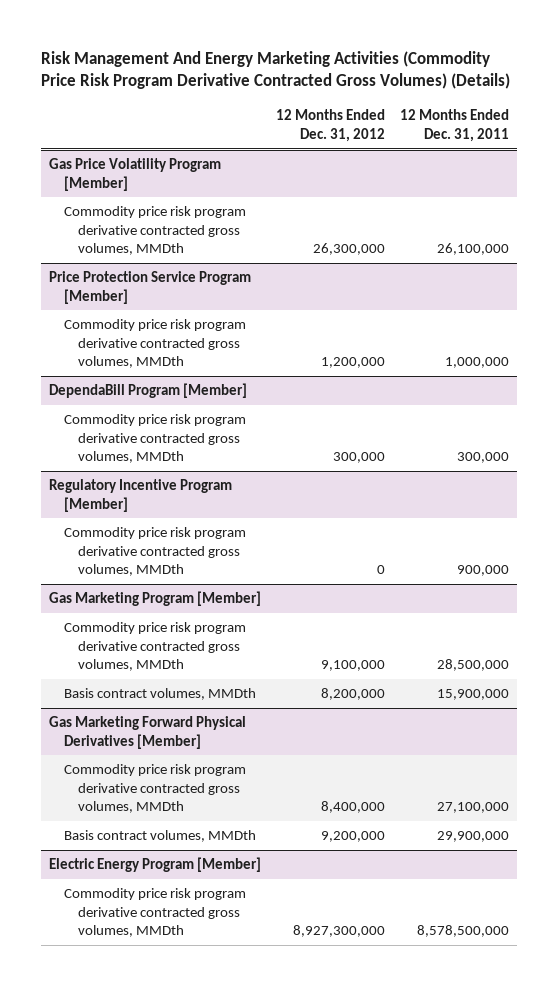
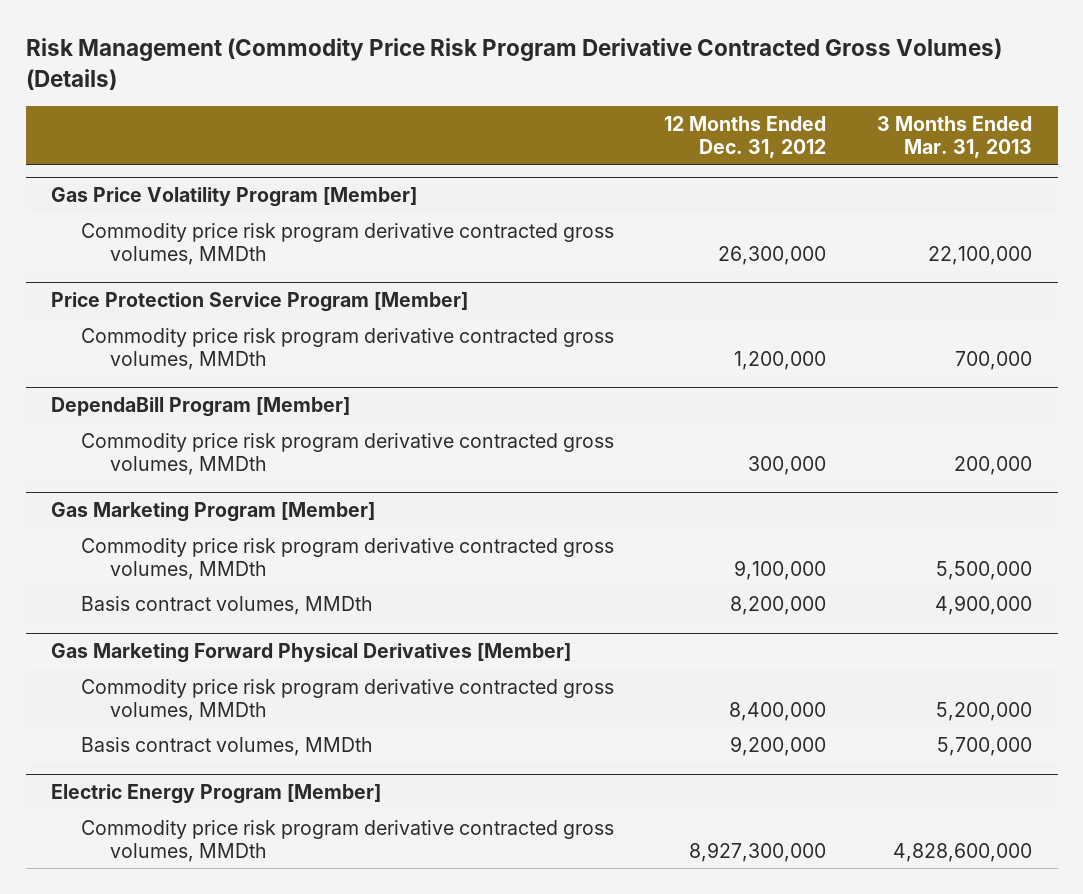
[41,50,511,90] Risk Management And Energy Marketing Activities (Commodity Price Risk Program Derivative Contracted Gross Volumes) (Details) -> [25,38,1002,90] Risk Management (Commodity Price Risk Program Derivative Contracted Gross Volumes) (Details)
[400,109,510,142] 12 Months Ended Dec. 31, 2011 -> none
none -> [877,116,1033,158] 3 Months Ended Mar. 31, 2013
[48,479,232,512] Regulatory Incentive Program [Member] -> none
[63,527,246,577] Commodity price risk program derivative contracted gross volumes, MMDth -> none

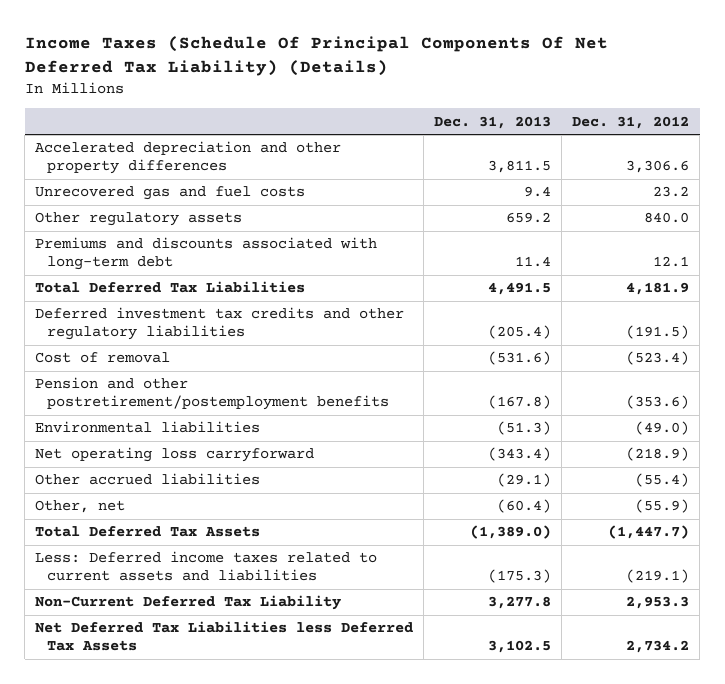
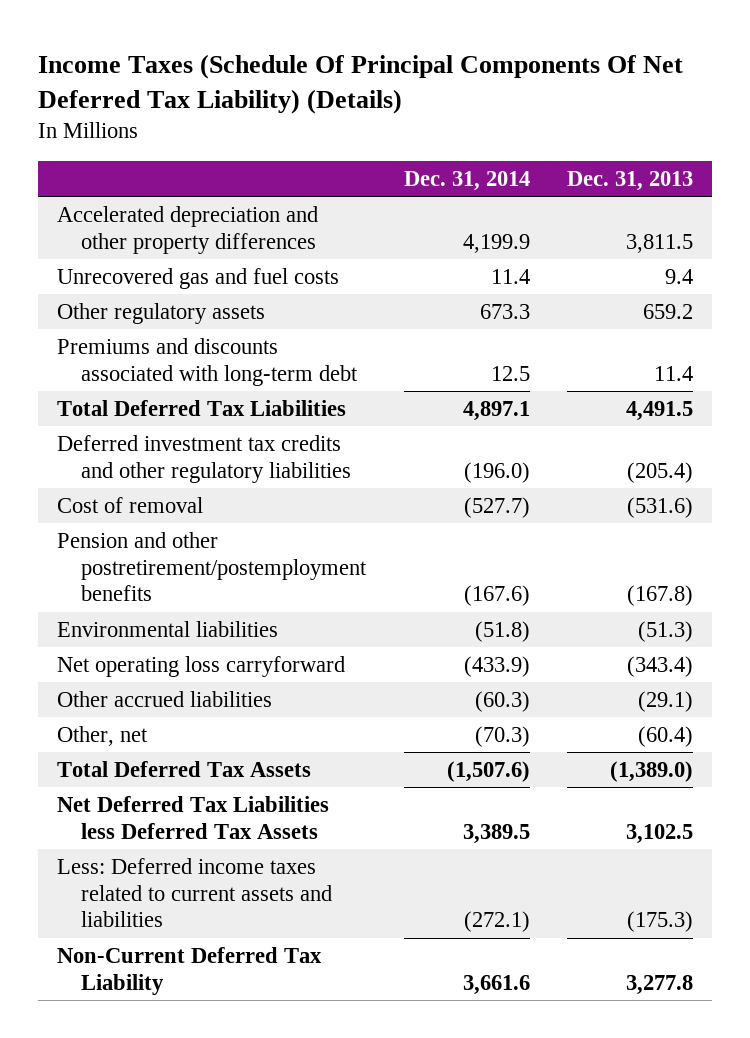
[572,115,690,129] Dec. 31, 2012 -> none
none -> [403,170,530,191] Dec. 31, 2014
[35,621,414,652] Net Deferred Tax Liabilities less Deferred Tax Assets -> [57,796,330,839] Net Deferred Tax Liabilities less Deferred Tax Assets

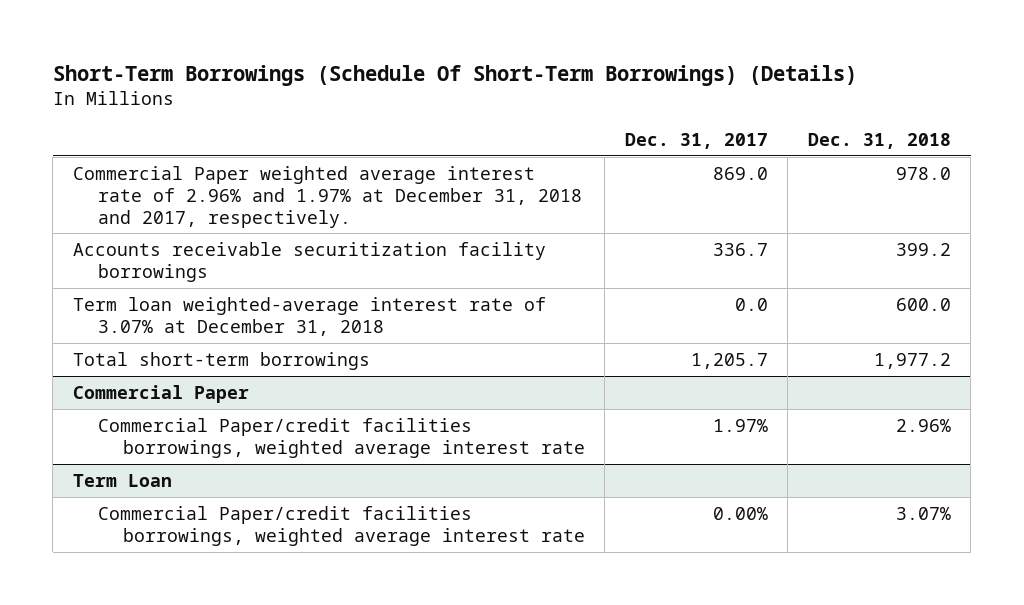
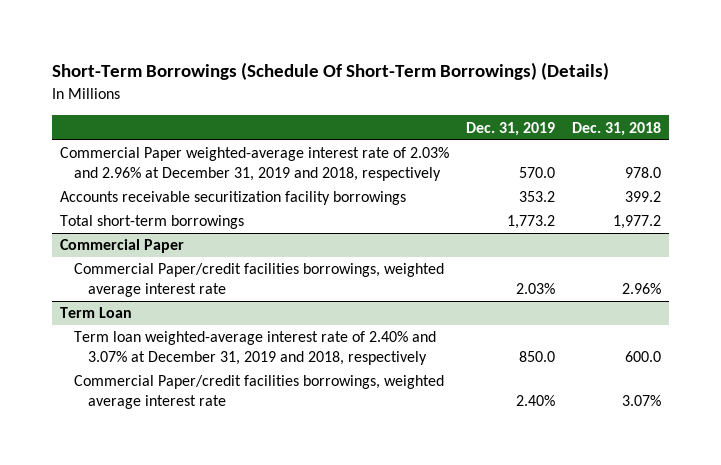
[624,132,768,149] Dec. 31, 2017 -> none
none -> [466,121,556,136] Dec. 31, 2019
[72,165,582,228] Commercial Paper weighted average interest rate of 2.96% and 1.97% at December 31, 2018 and 2017, respectively. -> [60,147,450,181] Commercial Paper weighted-average interest rate of 2.03% and 2.96% at December 31, 2019 and 2018, respectively
[72,296,546,336] Term loan weighted-average interest rate of 3.07% at December 31, 2018 -> none
none -> [74,331,437,365] Term loan weighted-average interest rate of 2.40% and 3.07% at December 31, 2019 and 2018, respectively

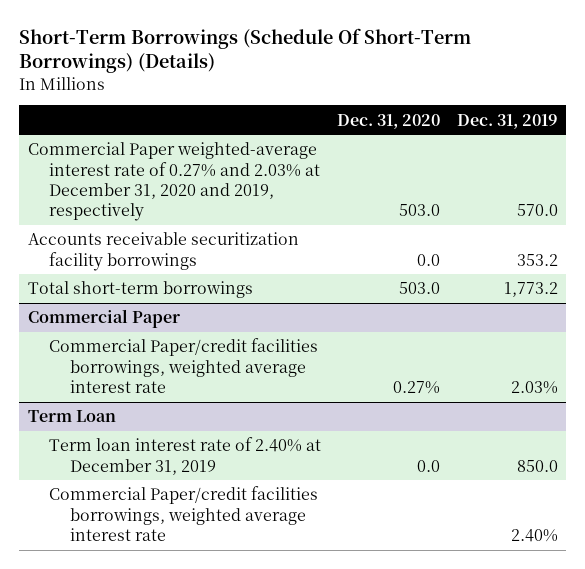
[571,121,661,136] Dec. 31, 2018 -> none
none -> [337,113,441,129] Dec. 31, 2020
[60,147,450,181] Commercial Paper weighted-average interest rate of 2.03% and 2.96% at December 31, 2019 and 2018, respectively -> [27,142,320,222] Commercial Paper weighted-average interest rate of 0.27% and 2.03% at December 31, 2020 and 2019, respectively
[74,331,437,365] Term loan weighted-average interest rate of 2.40% and 3.07% at December 31, 2019 and 2018, respectively -> [48,437,321,475] Term loan interest rate of 2.40% at December 31, 2019

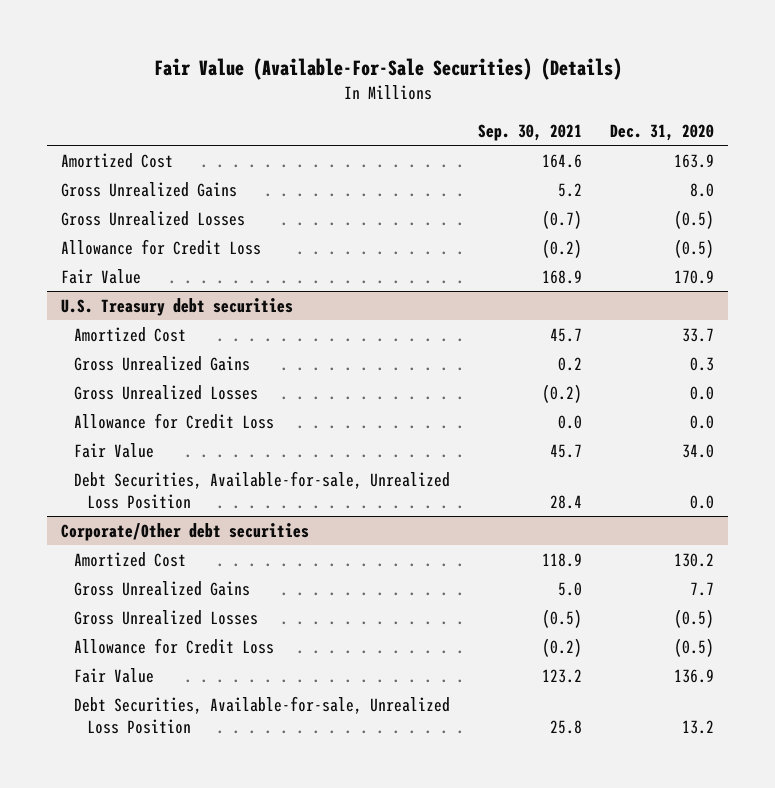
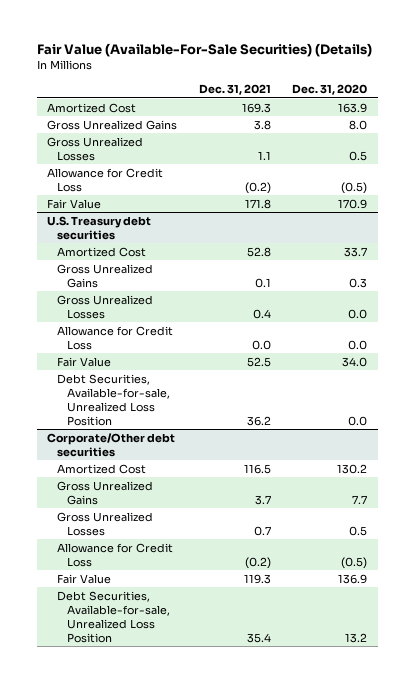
[478,124,583,142] Sep. 30, 2021 -> none
none -> [198,84,271,96] Dec. 31, 2021
[674,209,715,229] (0.5) -> [349,150,368,161] 0.5
[674,608,715,628] (0.5) -> [349,525,368,536] 0.5

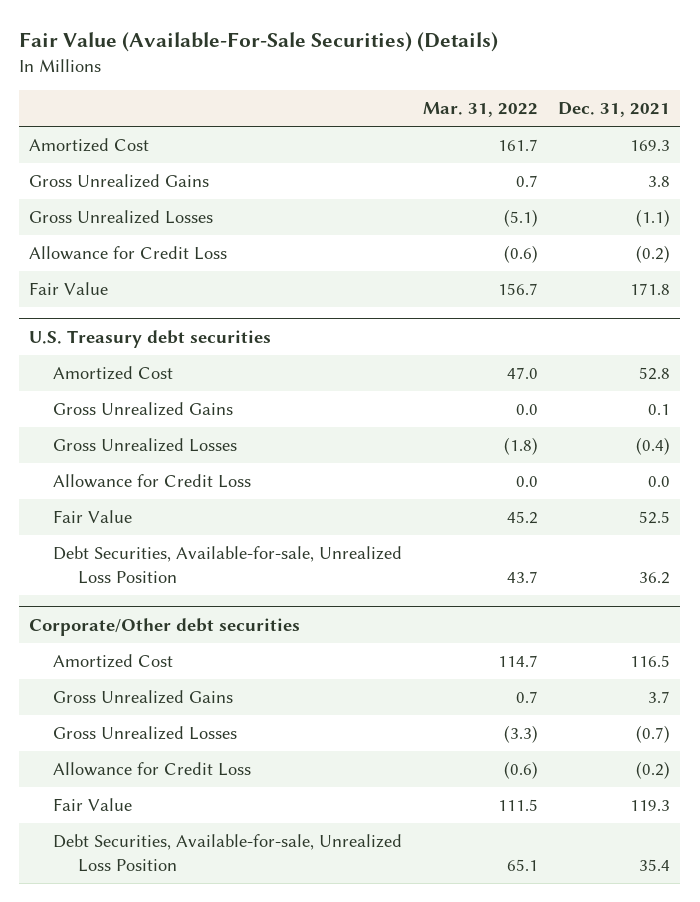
[292,84,368,96] Dec. 31, 2020 -> none
none -> [422,102,538,118] Mar. 31, 2022
[257,150,271,160] 1.1 -> [636,208,671,227] (1.1)
[252,308,271,319] 0.4 -> [636,436,671,455] (0.4)
[253,525,271,536] 0.7 -> [636,724,671,743] (0.7)

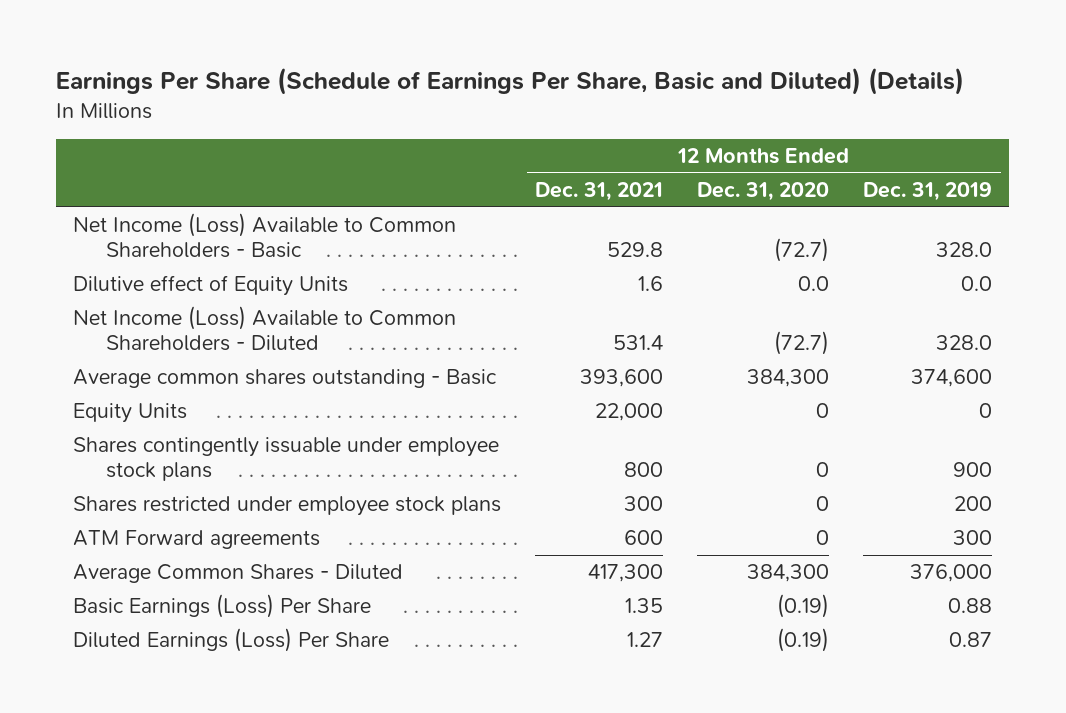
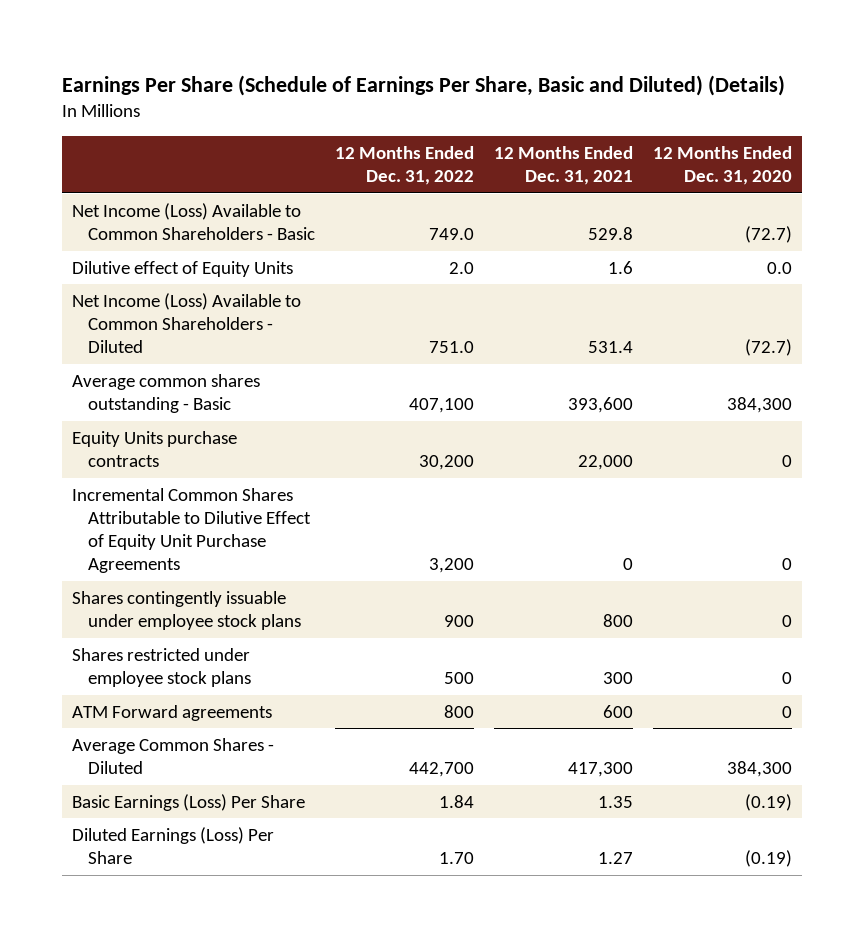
[863,182,993,202] Dec. 31, 2019 -> none
none -> [334,145,474,186] 12 Months Ended Dec. 31, 2022
[73,403,188,424] Equity Units -> [72,430,238,468] Equity Units purchase contracts
none -> [72,487,311,574] Incremental Common Shares Attributable to Dilutive Effect of Equity Unit Purchase Agreements

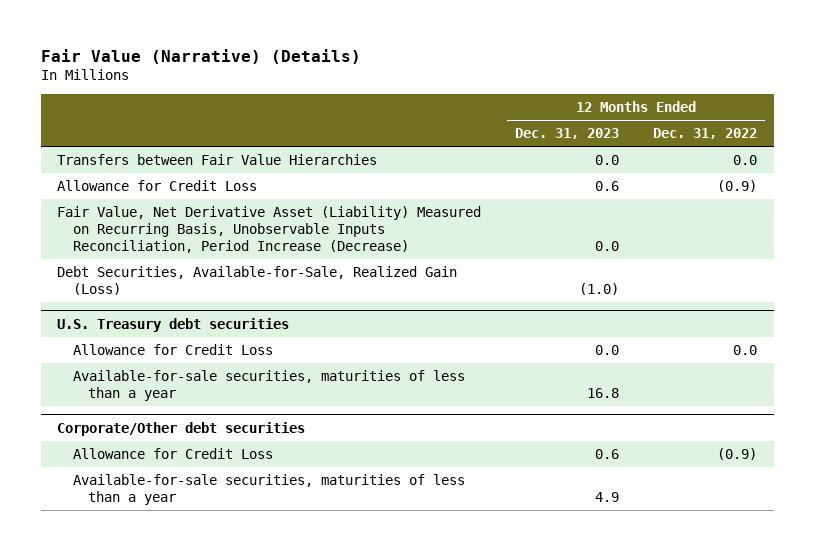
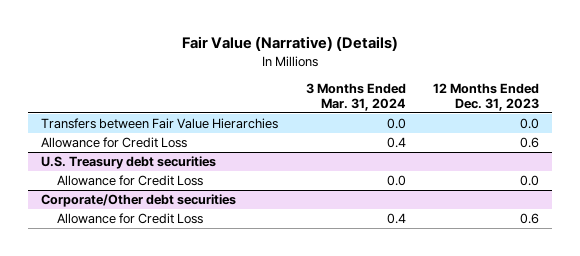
[652,128,757,140] Dec. 31, 2022 -> none
none -> [305,82,406,112] 3 Months Ended Mar. 31, 2024
[57,206,482,254] Fair Value, Net Derivative Asset (Liability) Measured on Recurring Basis, Unobservable Inputs Reconciliation, Period Increase (Decrease) -> none
[57,266,458,296] Debt Securities, Available-for-Sale, Realized Gain (Loss) -> none
[72,370,465,402] Available-for-sale securities, maturities of less than a year -> none
[72,474,465,506] Available-for-sale securities, maturities of less than a year -> none

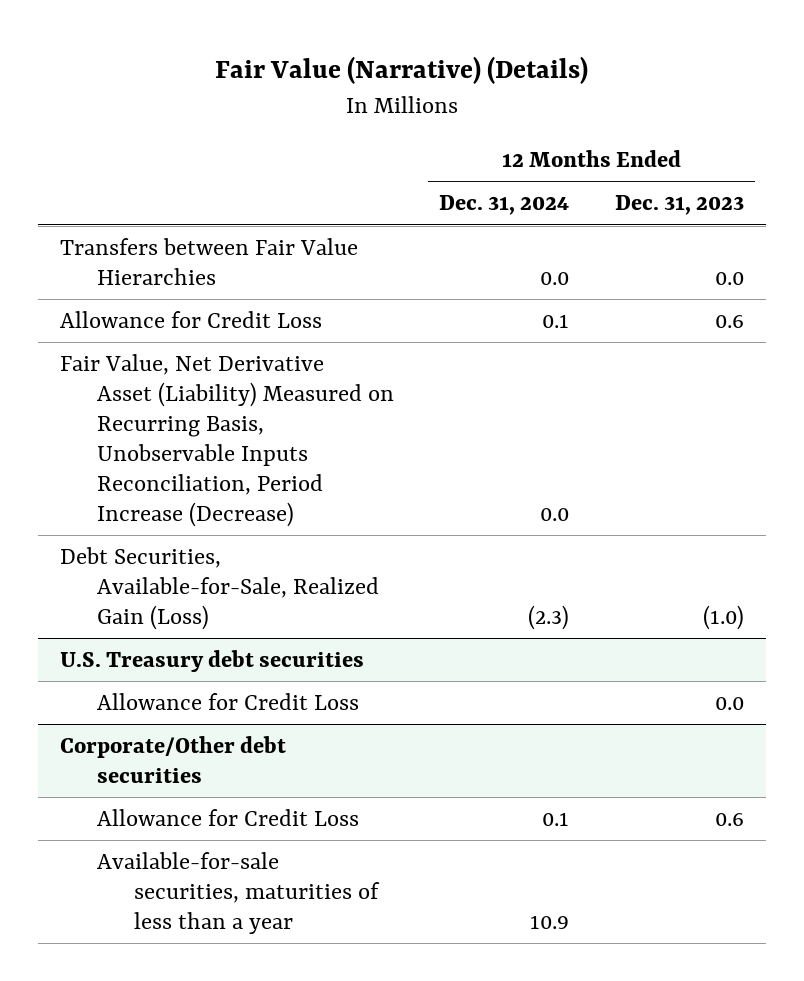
[305,82,406,112] 3 Months Ended Mar. 31, 2024 -> none
none -> [439,195,570,216] Dec. 31, 2024
none -> [60,353,395,528] Fair Value, Net Derivative Asset (Liability) Measured on Recurring Basis, Unobservable Inputs Reconciliation, Period Increase (Decrease)
none -> [60,546,380,630] Debt Securities, Available-for-Sale, Realized Gain (Loss)
none -> [97,851,380,934] Available-for-sale securities, maturities of less than a year

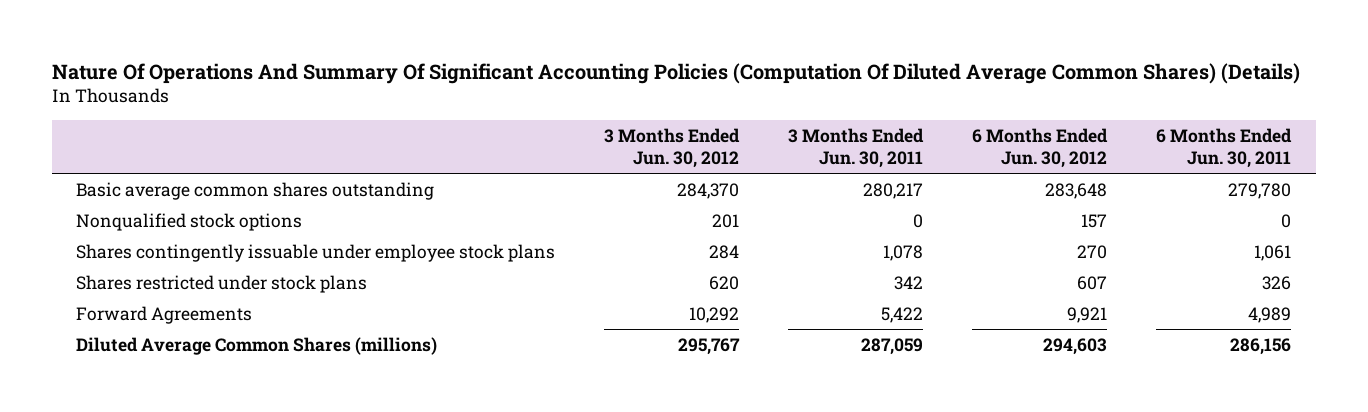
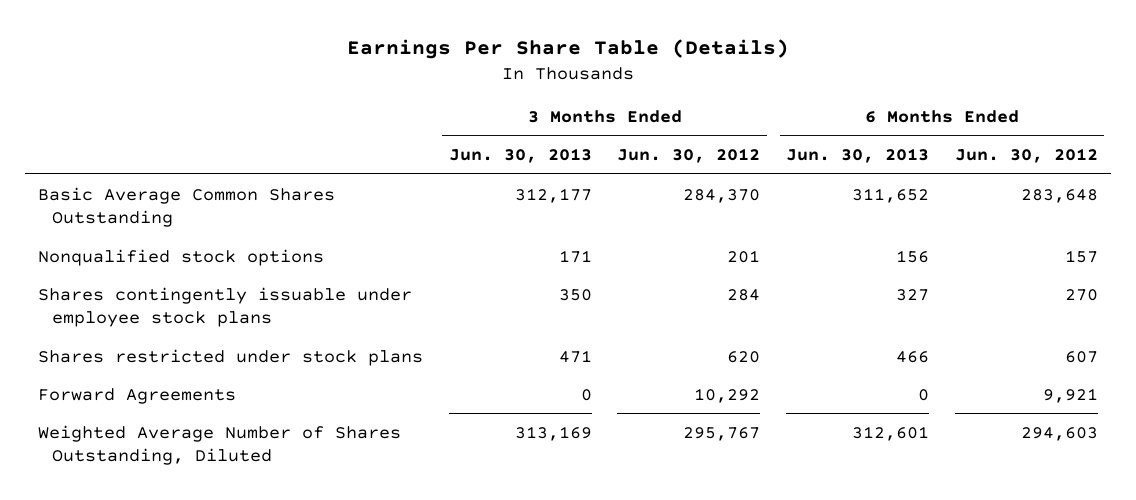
[51,62,1300,84] Nature Of Operations And Summary Of Significant Accounting Policies (Computation Of Diluted Average Common Shares) (Details) -> [346,38,789,59] Earnings Per Share Table (Details)
[788,127,925,169] 3 Months Ended Jun. 30, 2011 -> none
[1156,127,1293,169] 6 Months Ended Jun. 30, 2011 -> none
none -> [448,148,592,164] Jun. 30, 2013
none -> [786,148,930,164] Jun. 30, 2013
[76,181,435,200] Basic average common shares outstanding -> [37,186,335,227] Basic Average Common Shares Outstanding
[76,336,438,355] Diluted Average Common Shares (millions) -> [37,424,401,465] Weighted Average Number of Shares Outstanding, Diluted

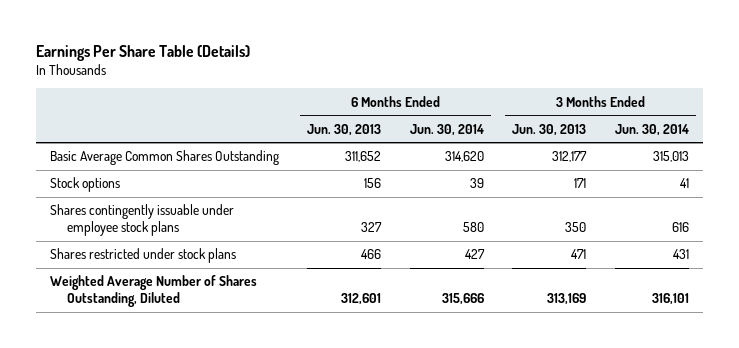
[617,148,761,164] Jun. 30, 2012 -> none
[955,148,1099,164] Jun. 30, 2012 -> none
none -> [409,123,484,136] Jun. 30, 2014
none -> [614,123,689,136] Jun. 30, 2014
[37,248,324,266] Nonqualified stock options -> [50,177,121,193] Stock options
[37,387,236,404] Forward Agreements -> none

